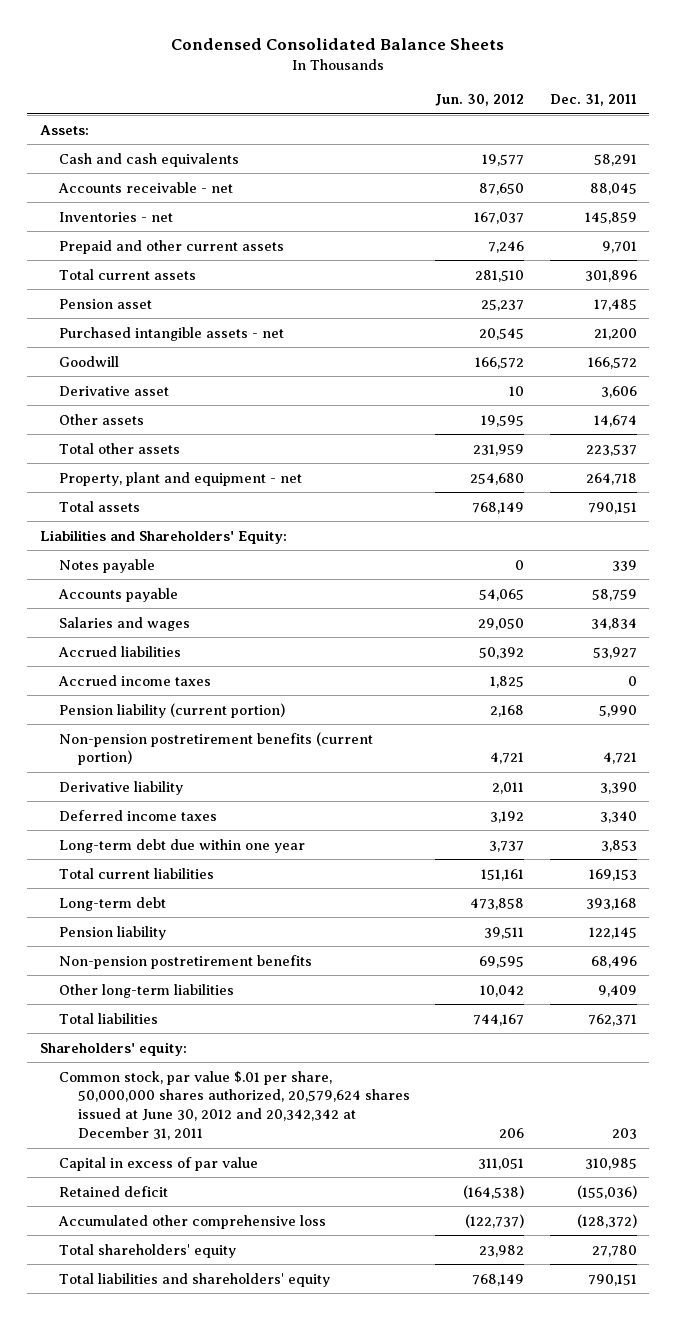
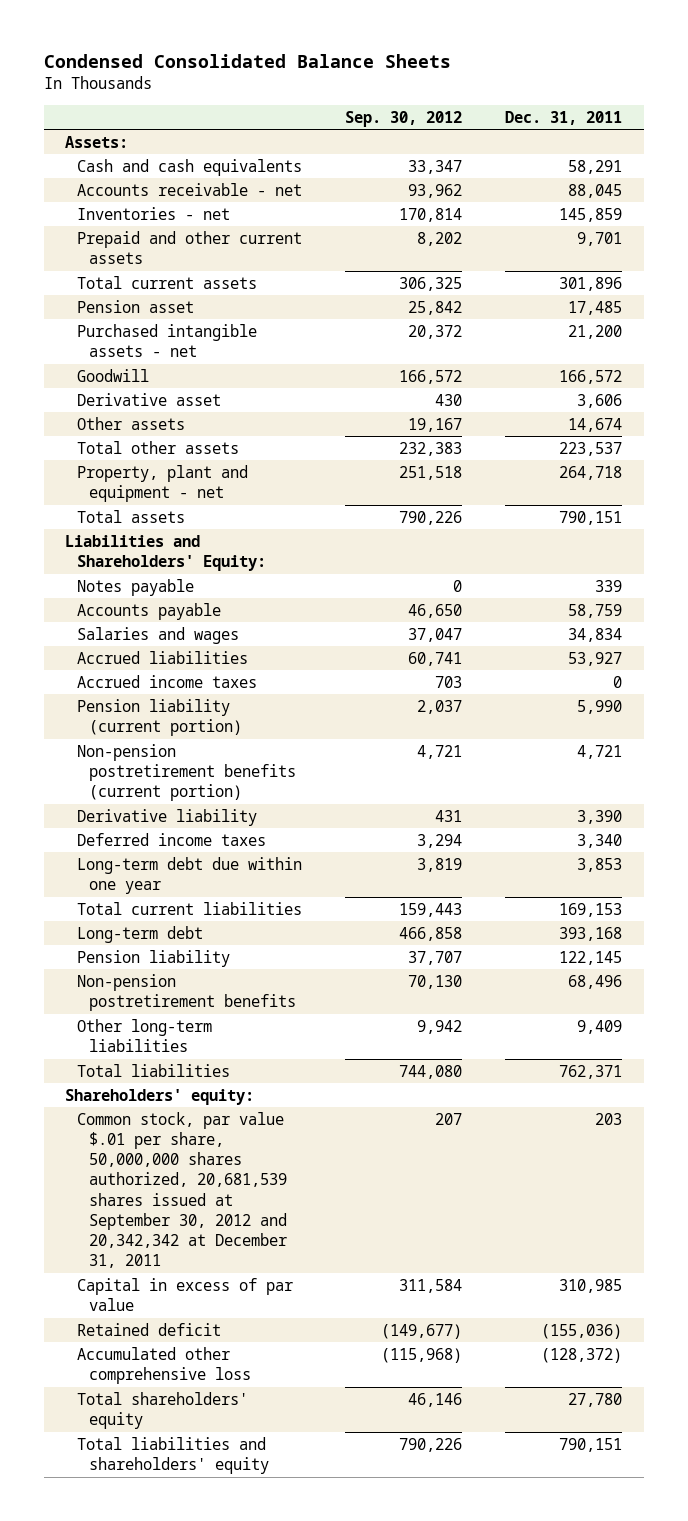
[435,94,525,107] Jun. 30, 2012 -> none
none -> [345,110,463,127] Sep. 30, 2012
[58,1070,410,1141] Common stock, par value $.01 per share, 50,000,000 shares authorized, 20,579,624 shares issued at June 30, 2012 and 20,342,342 at December 31, 2011 -> [77,1111,287,1269] Common stock, par value $.01 per share, 50,000,000 shares authorized, 20,681,539 shares issued at September 30, 2012 and 20,342,342 at December 31, 2011

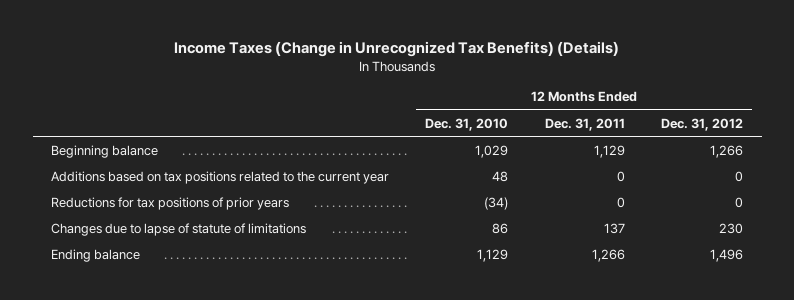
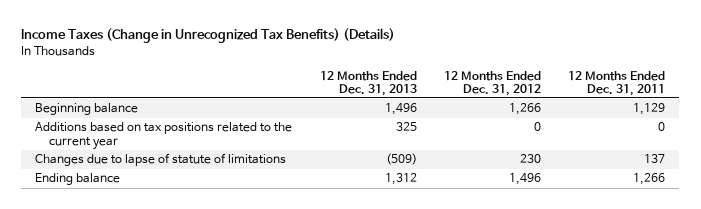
[425,117,509,131] Dec. 31, 2010 -> none
none -> [319,70,417,96] 12 Months Ended Dec. 31, 2013
[50,196,289,210] Reductions for tax positions of prior years -> none

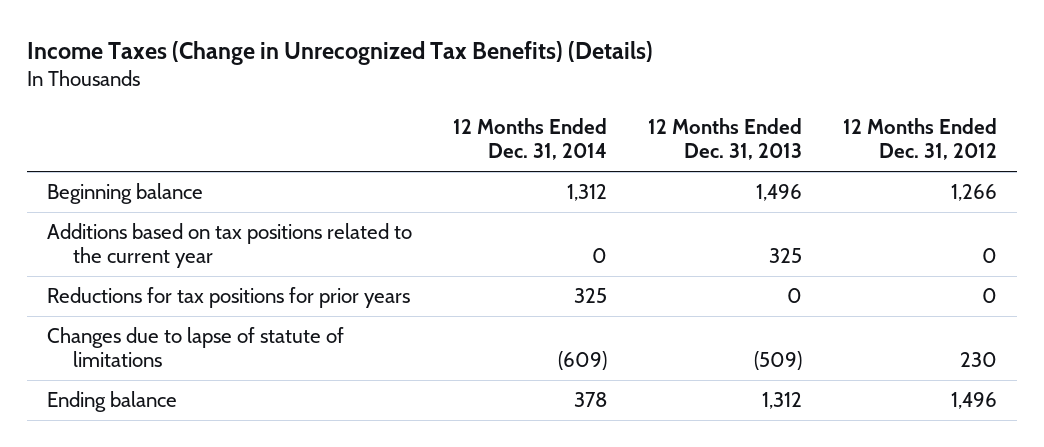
[568,70,666,96] 12 Months Ended Dec. 31, 2011 -> none
none -> [453,118,608,161] 12 Months Ended Dec. 31, 2014
none -> [47,287,411,309] Reductions for tax positions for prior years

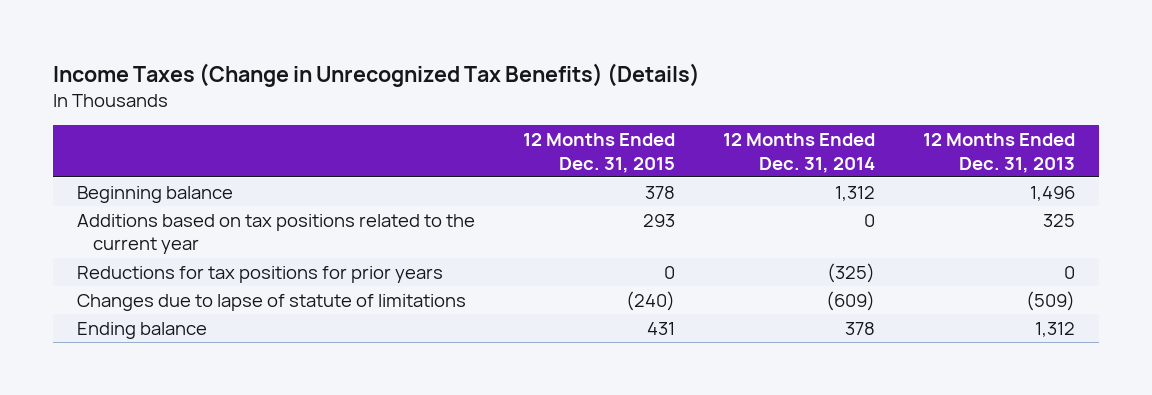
[842,118,997,161] 12 Months Ended Dec. 31, 2012 -> none
none -> [522,133,675,173] 12 Months Ended Dec. 31, 2015
[574,288,608,304] 325 -> [827,262,876,283] (325)

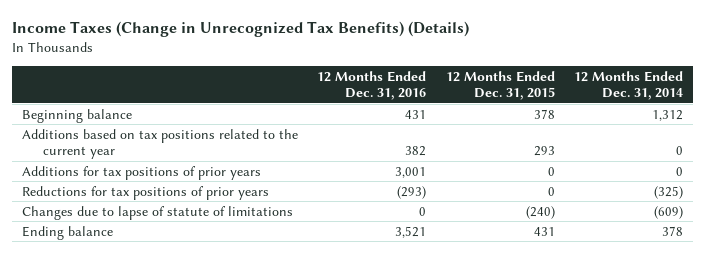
[923,133,1076,173] 12 Months Ended Dec. 31, 2013 -> none
none -> [317,70,427,101] 12 Months Ended Dec. 31, 2016
none -> [21,165,261,180] Additions for tax positions of prior years
[76,265,443,283] Reductions for tax positions for prior years -> [21,185,269,200] Reductions for tax positions of prior years

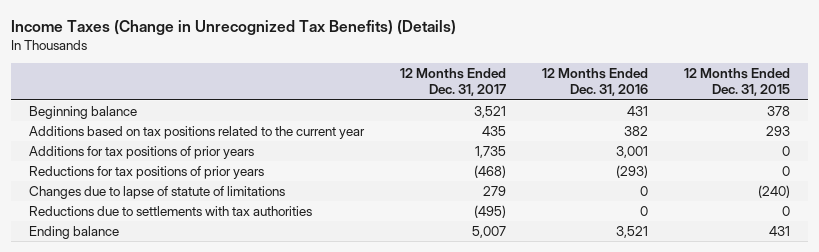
[574,70,684,101] 12 Months Ended Dec. 31, 2014 -> none
none -> [400,68,507,97] 12 Months Ended Dec. 31, 2017
none -> [29,206,313,217] Reductions due to settlements with tax authorities

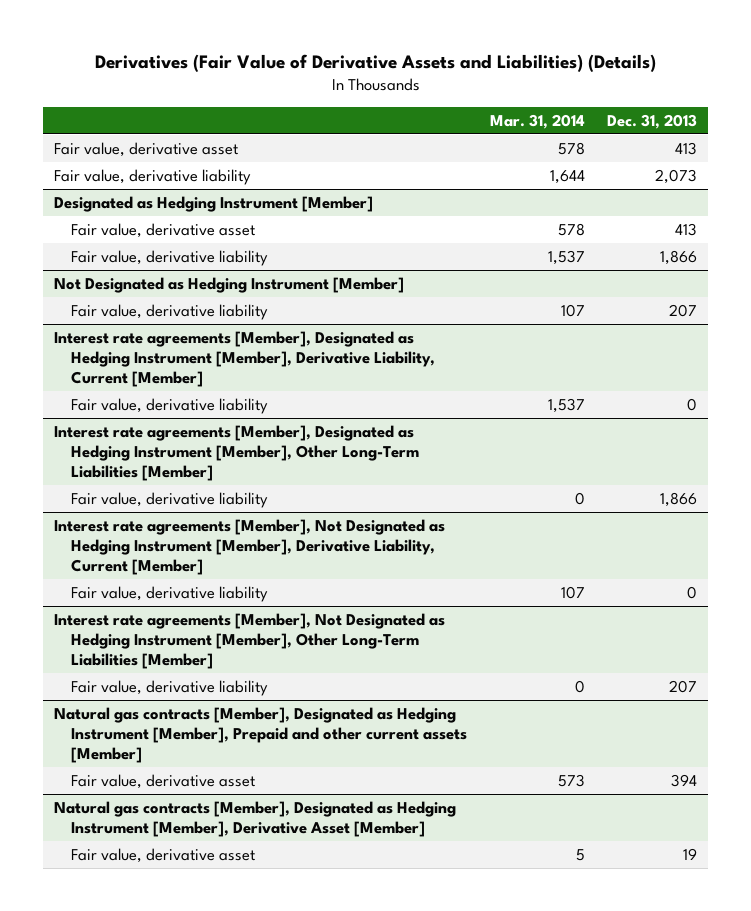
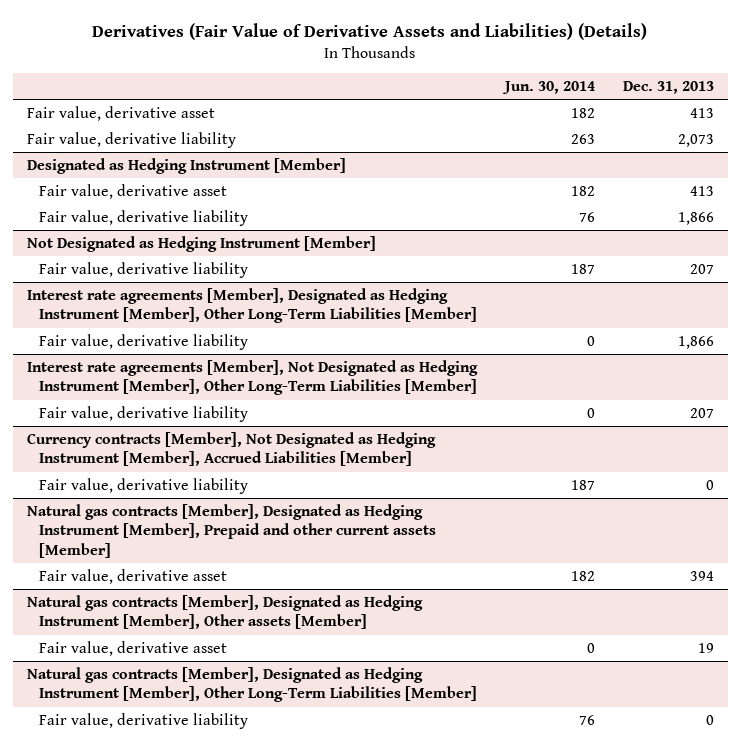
[489,113,585,129] Mar. 31, 2014 -> none
none -> [502,81,596,95] Jun. 30, 2014
[53,330,436,387] Interest rate agreements [Member], Designated as Hedging Instrument [Member], Derivative Liability, Current [Member] -> none
[71,397,269,414] Fair value, derivative liability -> none
[53,518,445,575] Interest rate agreements [Member], Not Designated as Hedging Instrument [Member], Derivative Liability, Current [Member] -> none
[71,585,269,602] Fair value, derivative liability -> none
none -> [26,431,436,467] Currency contracts [Member], Not Designated as Hedging Instrument [Member], Accrued Liabilities [Member]
none -> [39,477,249,494] Fair value, derivative liability
[53,800,456,837] Natural gas contracts [Member], Designated as Hedging Instrument [Member], Derivative Asset [Member] -> [26,594,423,630] Natural gas contracts [Member], Designated as Hedging Instrument [Member], Other assets [Member]
none -> [26,666,478,703] Natural gas contracts [Member], Designated as Hedging Instrument [Member], Other Long-Term Liabilities [Member]
none -> [39,712,249,729] Fair value, derivative liability

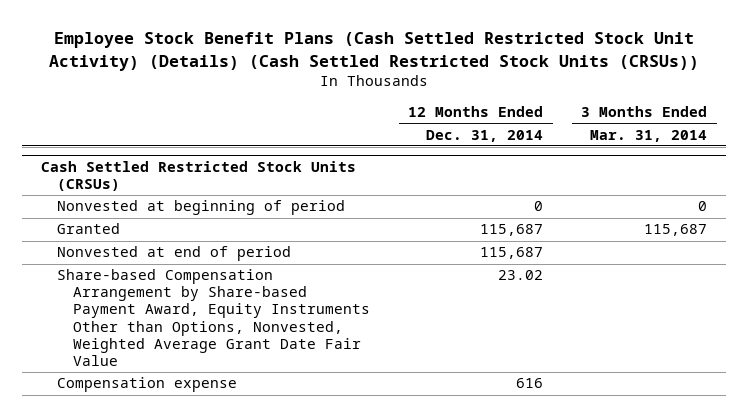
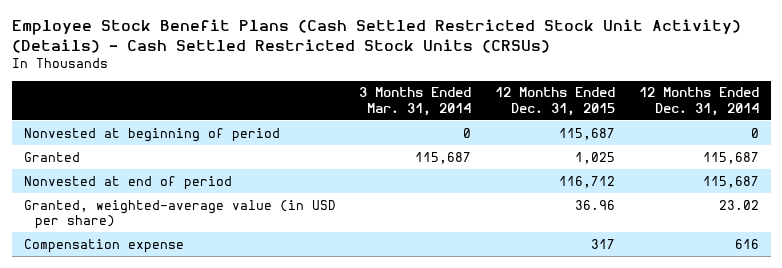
[49,32,700,71] Employee Stock Benefit Plans (Cash Settled Restricted Stock Unit Activity) (Details) (Cash Settled Restricted Stock Units (CRSUs)) -> [11,19,741,53] Employee Stock Benefit Plans (Cash Settled Restricted Stock Unit Activity) (Details) - Cash Settled Restricted Stock Units (CRSUs)
none -> [495,87,616,116] 12 Months Ended Dec. 31, 2015
[40,160,356,191] Cash Settled Restricted Stock Units (CRSUs) -> none
[57,269,371,366] Share-based Compensation Arrangement by Share-based Payment Award, Equity Instruments Other than Options, Nonvested, Weighted Average Grant Date Fair Value -> [23,199,336,230] Granted, weighted-average value (in USD per share)

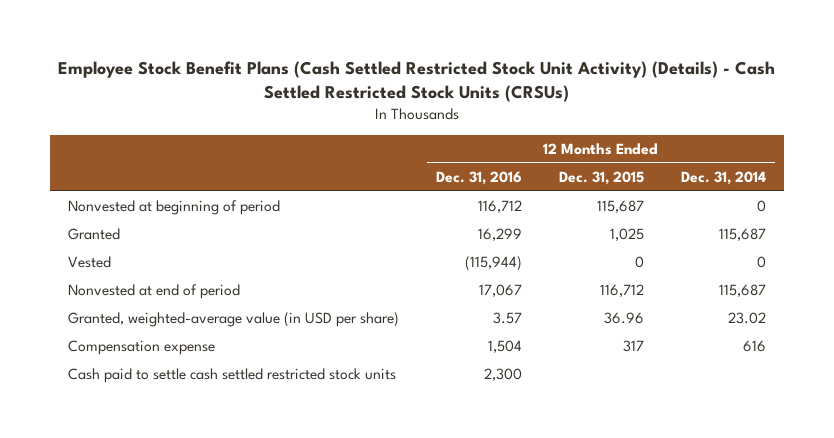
[359,87,472,116] 3 Months Ended Mar. 31, 2014 -> none
none -> [436,170,523,185] Dec. 31, 2016
none -> [68,256,112,269] Vested
none -> [68,368,397,384] Cash paid to settle cash settled restricted stock units

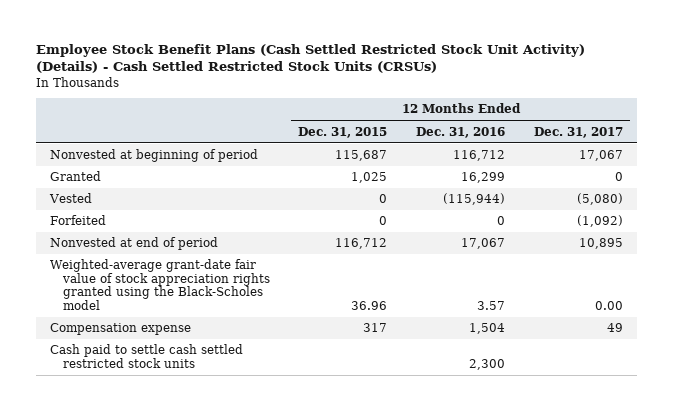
[680,170,766,185] Dec. 31, 2014 -> none
none -> [534,126,624,138] Dec. 31, 2017
none -> [50,215,107,226] Forfeited
[68,312,400,328] Granted, weighted-average value (in USD per share) -> [50,259,270,310] Weighted-average grant-date fair value of stock appreciation rights granted using the Black-Scholes model

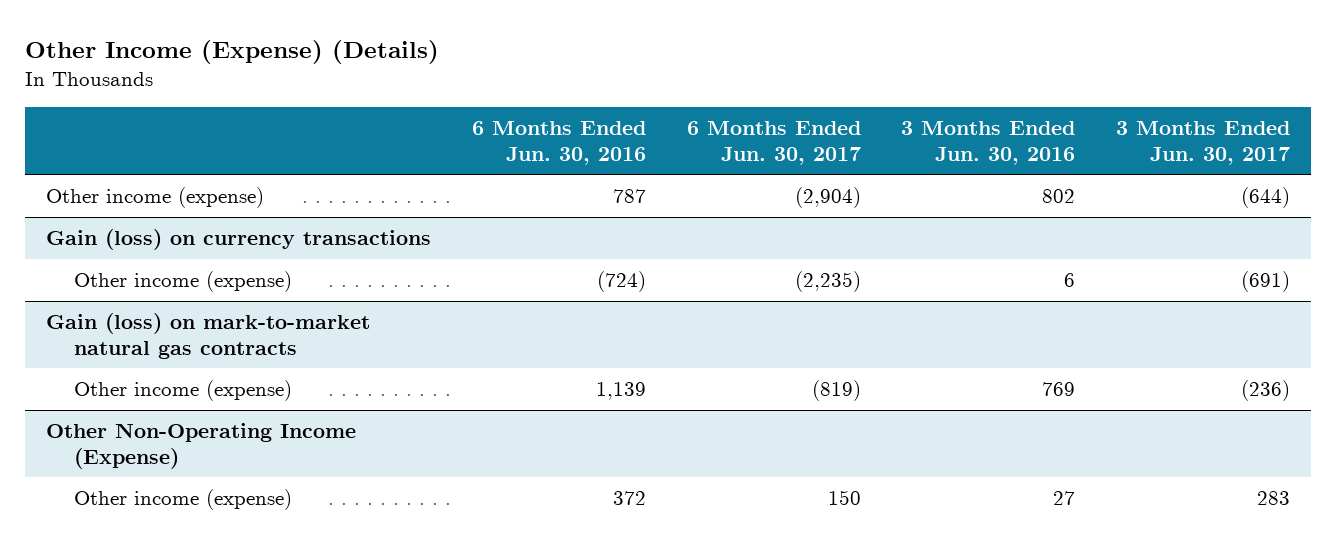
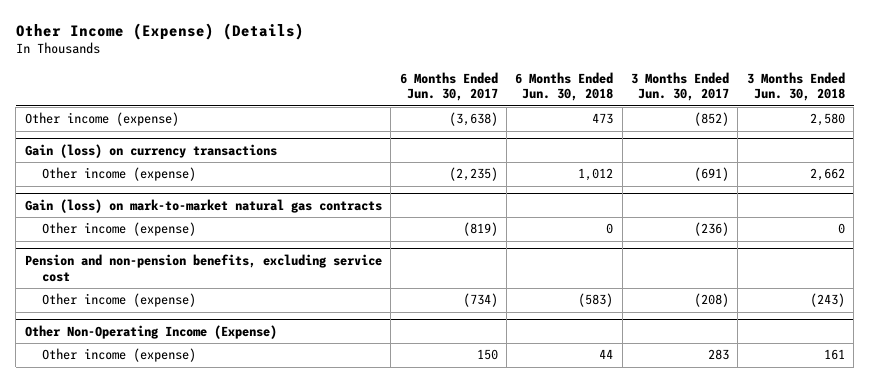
[471,121,646,165] 6 Months Ended Jun. 30, 2016 -> none
[901,121,1076,165] 3 Months Ended Jun. 30, 2016 -> none
none -> [515,71,614,102] 6 Months Ended Jun. 30, 2018
none -> [746,71,845,102] 3 Months Ended Jun. 30, 2018
[794,187,861,209] (2,904) -> [448,112,498,127] (3,638)
[1241,187,1291,209] (644) -> [694,112,730,127] (852)
none -> [24,254,382,282] Pension and non-pension benefits, excluding service cost
none -> [42,293,197,308] Other income (expense)

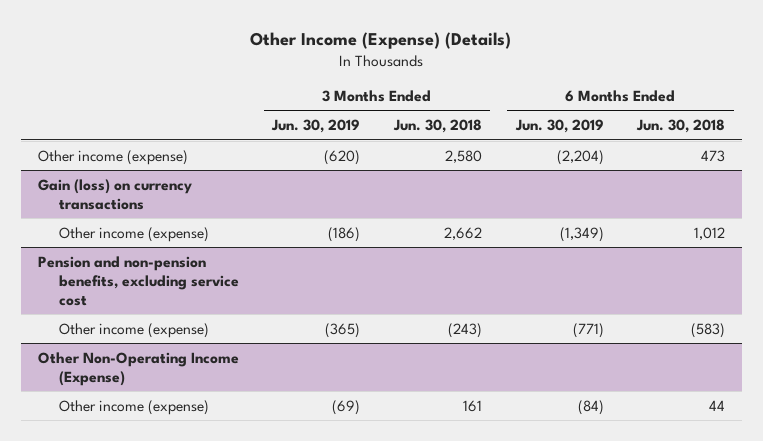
[399,71,498,102] 6 Months Ended Jun. 30, 2017 -> none
[631,71,730,102] 3 Months Ended Jun. 30, 2017 -> none
none -> [271,119,361,134] Jun. 30, 2019
none -> [514,119,604,134] Jun. 30, 2019
[24,199,382,214] Gain (loss) on mark-to-market natural gas contracts -> none
[42,222,197,237] Other income (expense) -> none

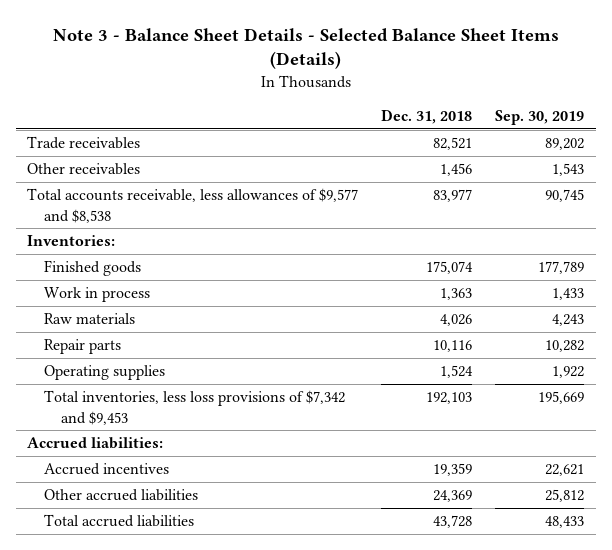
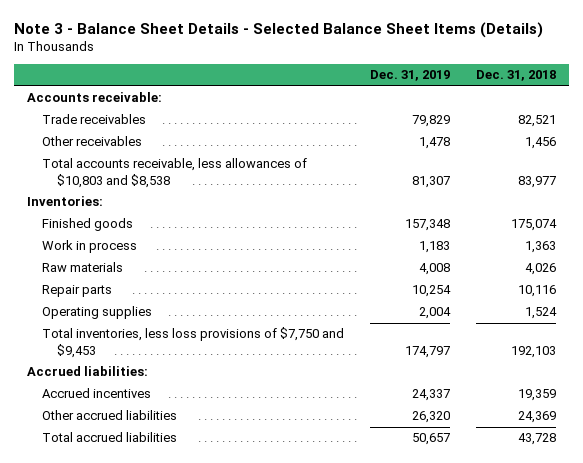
[495,109,585,125] Sep. 30, 2019 -> none
none -> [369,70,450,82] Dec. 31, 2019
none -> [26,92,162,103] Accounts receivable:
[27,188,359,223] Total accounts receivable, less allowances of $9,577 and $8,538 -> [41,158,307,188] Total accounts receivable, less allowances of $10,803 and $8,538
[43,390,345,425] Total inventories, less loss provisions of $7,342 and $9,453 -> [41,327,344,358] Total inventories, less loss provisions of $7,750 and $9,453

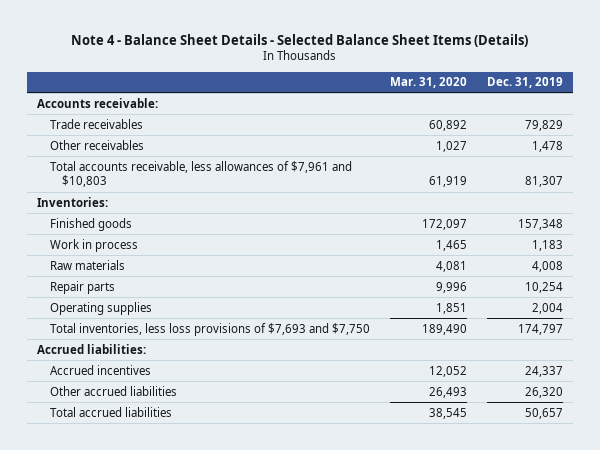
[13,21,543,38] Note 3 - Balance Sheet Details - Selected Balance Sheet Items (Details) -> [71,33,529,47] Note 4 - Balance Sheet Details - Selected Balance Sheet Items (Details)
[475,70,556,82] Dec. 31, 2018 -> none
none -> [389,77,467,89] Mar. 31, 2020
[41,158,307,188] Total accounts receivable, less allowances of $10,803 and $8,538 -> [49,160,352,188] Total accounts receivable, less allowances of $7,961 and $10,803
[41,327,344,358] Total inventories, less loss provisions of $7,750 and $9,453 -> [49,322,370,336] Total inventories, less loss provisions of $7,693 and $7,750

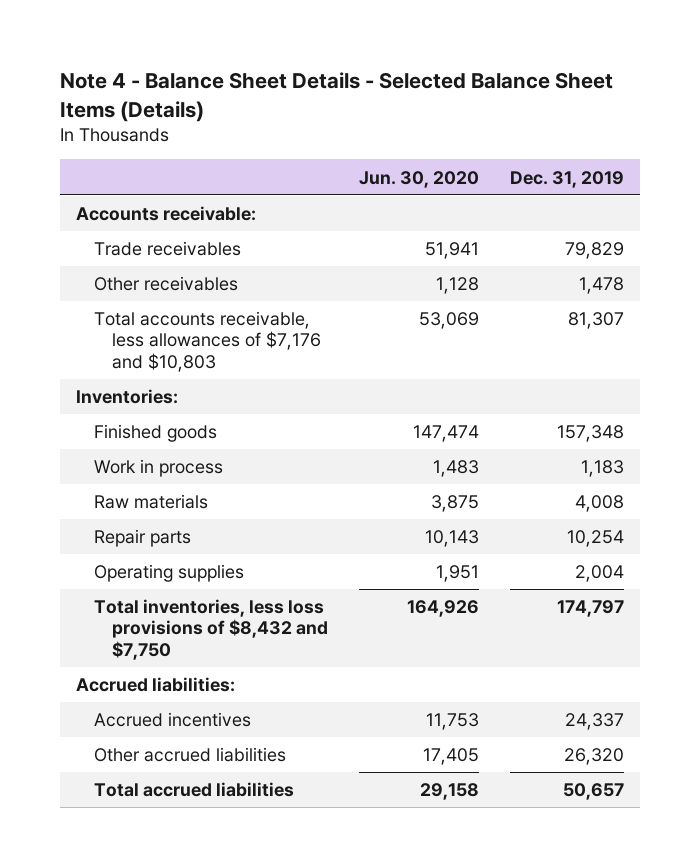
[389,77,467,89] Mar. 31, 2020 -> none
none -> [359,170,480,188] Jun. 30, 2020
[49,160,352,188] Total accounts receivable, less allowances of $7,961 and $10,803 -> [94,311,322,372] Total accounts receivable, less allowances of $7,176 and $10,803
[49,322,370,336] Total inventories, less loss provisions of $7,693 and $7,750 -> [94,599,329,660] Total inventories, less loss provisions of $8,432 and $7,750

